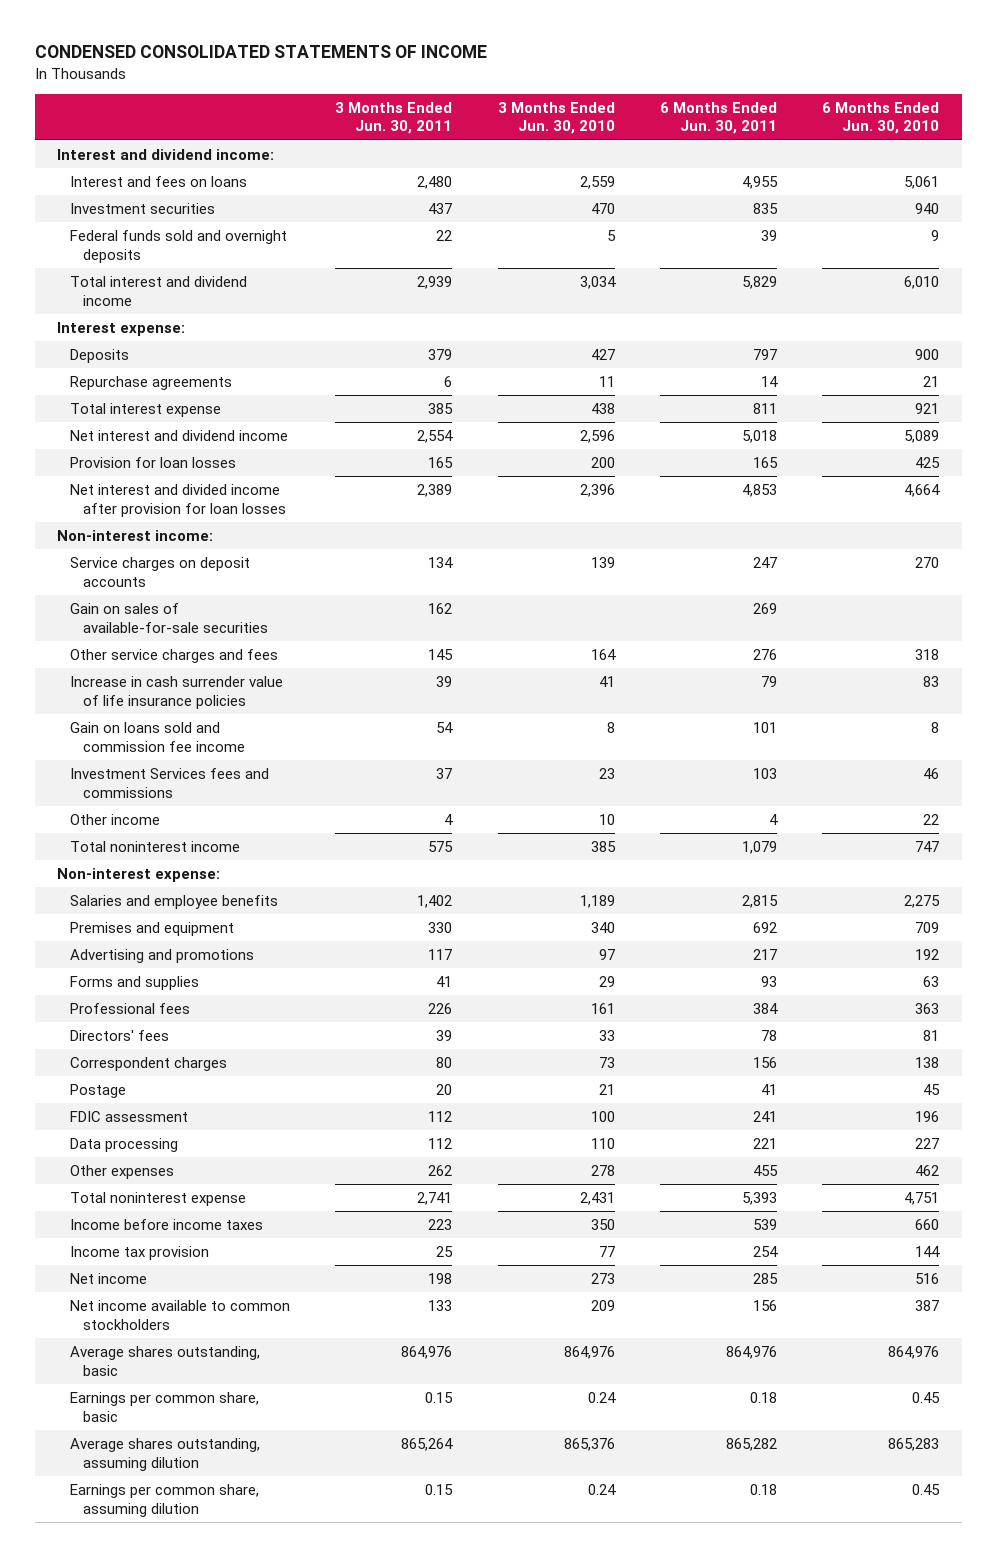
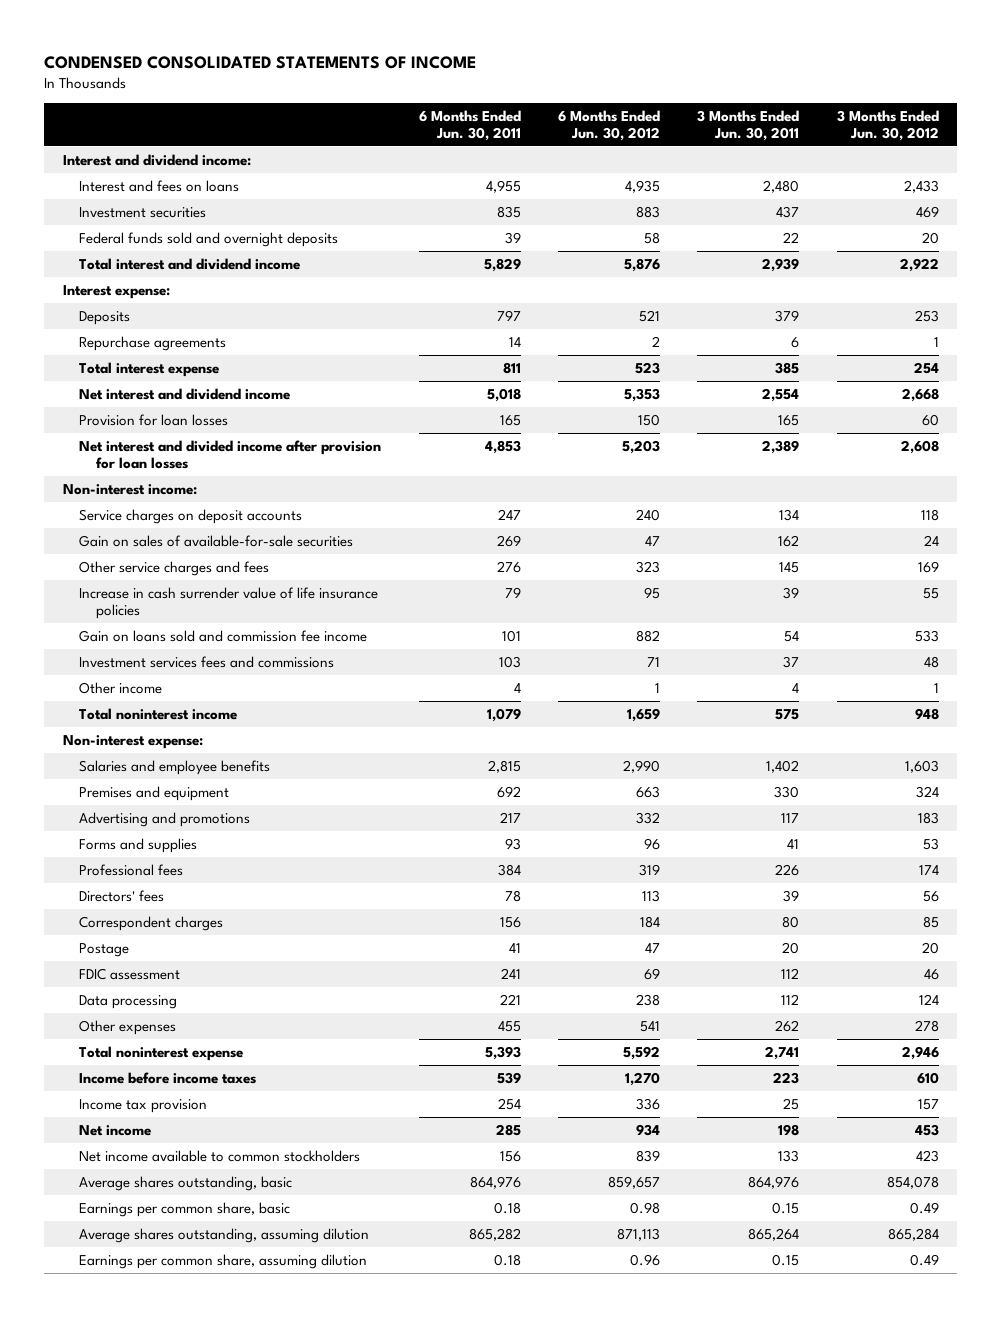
[497,101,615,135] 3 Months Ended Jun. 30, 2010 -> none
[822,101,940,135] 6 Months Ended Jun. 30, 2010 -> none
none -> [558,109,661,142] 6 Months Ended Jun. 30, 2012
none -> [836,109,939,142] 3 Months Ended Jun. 30, 2012
[70,768,270,798] Investment Services fees and commissions -> [79,655,335,668] Investment services fees and commissions

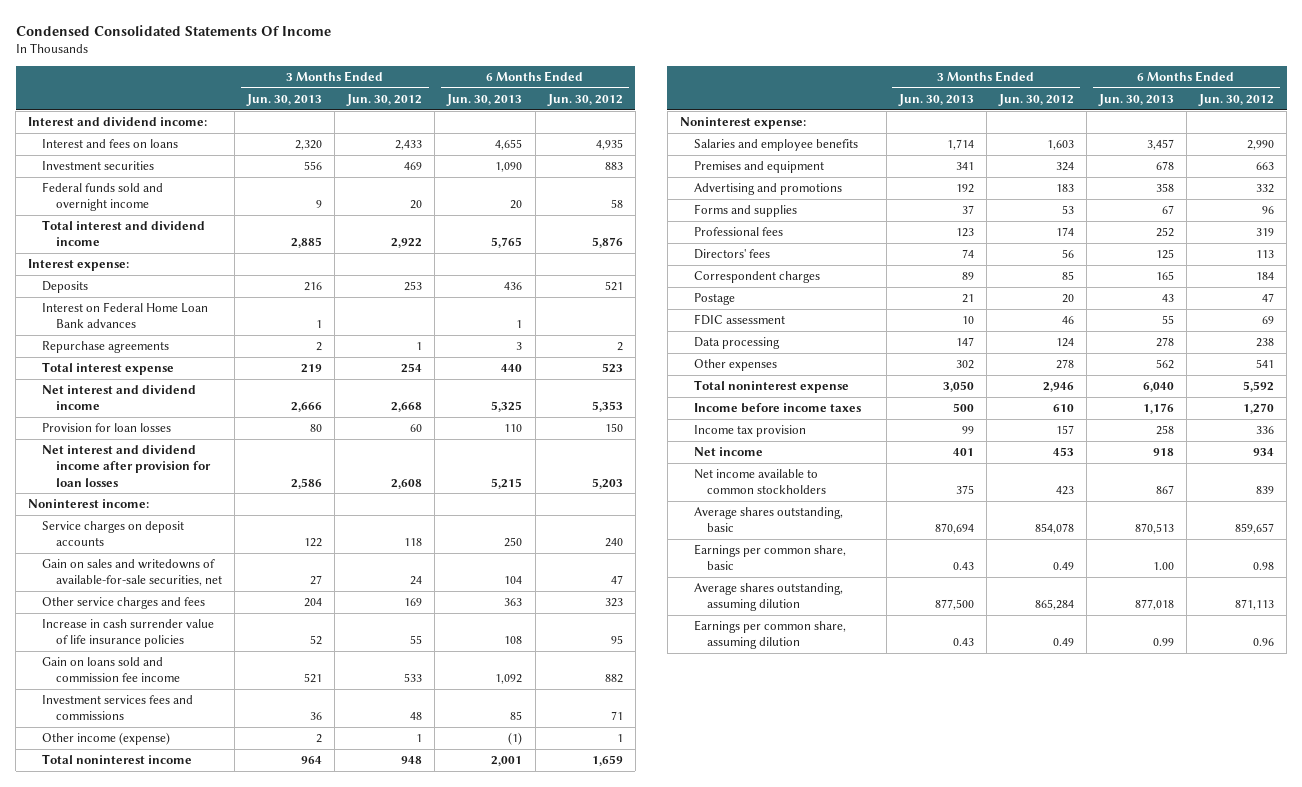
[44,55,477,69] CONDENSED CONSOLIDATED STATEMENTS OF INCOME -> [15,24,331,36] Condensed Consolidated Statements Of Income
[418,109,521,142] 6 Months Ended Jun. 30, 2011 -> none
[697,109,800,142] 3 Months Ended Jun. 30, 2011 -> none
none -> [246,94,323,107] Jun. 30, 2013
none -> [446,94,523,107] Jun. 30, 2013
[79,231,339,247] Federal funds sold and overnight deposits -> [42,182,164,212] Federal funds sold and overnight income
none -> [42,302,209,329] Interest on Federal Home Loan Bank advances
[79,439,382,470] Net interest and divided income after provision for loan losses -> [42,445,212,487] Net interest and dividend income after provision for loan losses
[62,483,197,495] Non-interest income: -> [28,499,150,509] Noninterest income:
[79,534,354,547] Gain on sales of available-for-sale securities -> [42,559,223,587] Gain on sales and writedowns of available-for-sale securities, net
[79,681,163,694] Other income -> [42,732,171,746] Other income (expense)
[62,734,203,749] Non-interest expense: -> [679,117,806,130] Noninterest expense:

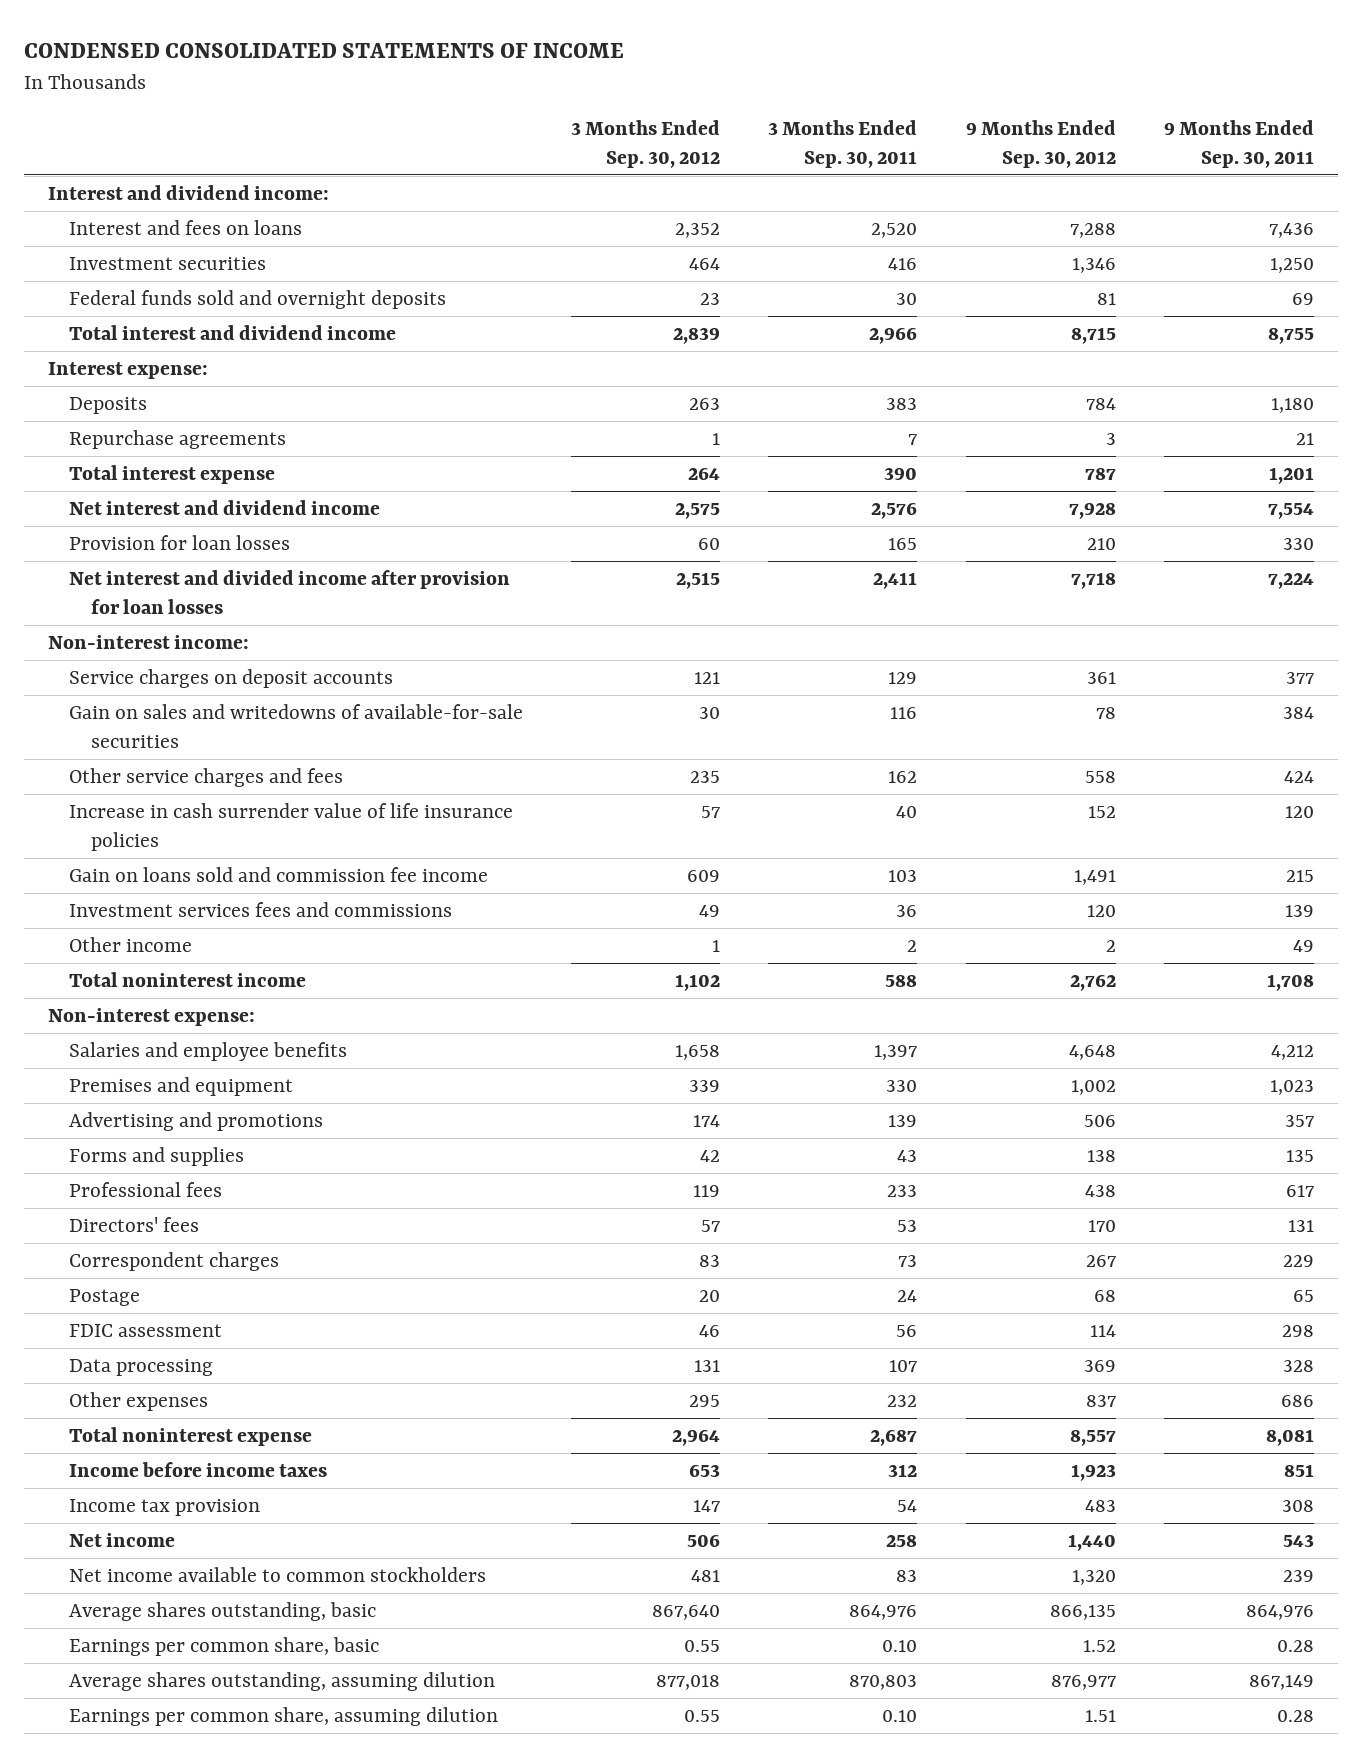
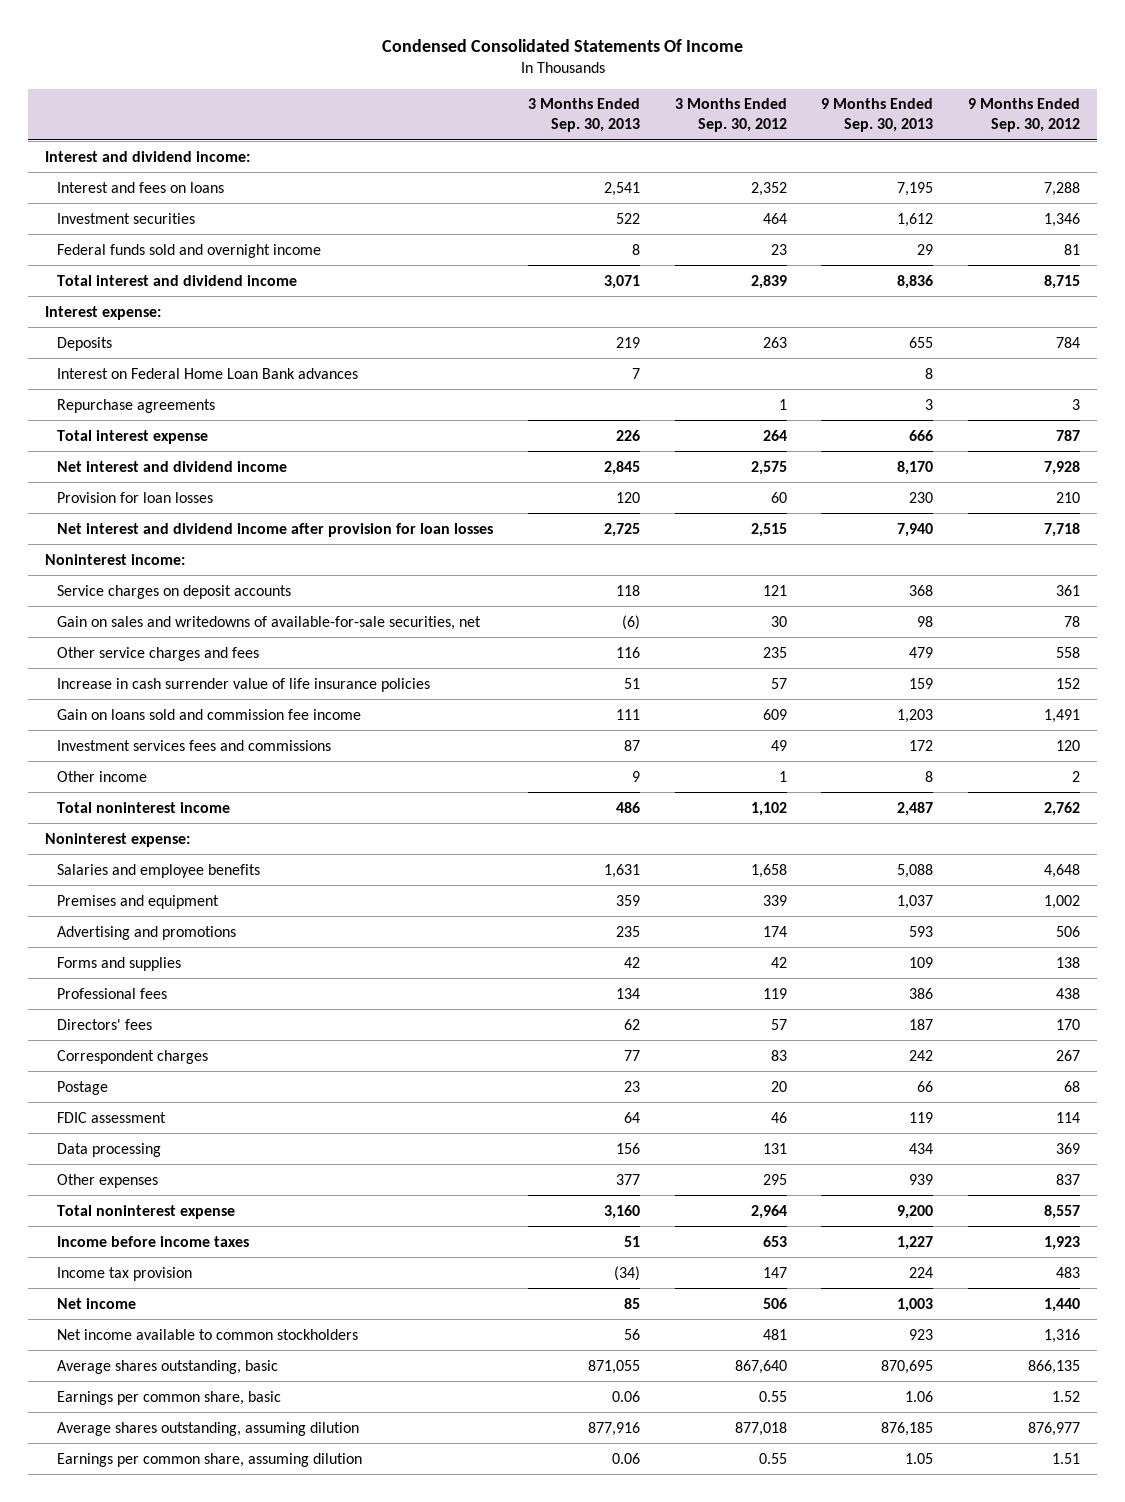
[23,43,624,59] CONDENSED CONSOLIDATED STATEMENTS OF INCOME -> [381,38,743,52] Condensed Consolidated Statements Of Income
[768,120,918,168] 3 Months Ended Sep. 30, 2011 -> none
[1163,120,1314,168] 9 Months Ended Sep. 30, 2011 -> none
none -> [527,98,640,133] 3 Months Ended Sep. 30, 2013
none -> [821,98,934,133] 9 Months Ended Sep. 30, 2013
[69,289,447,309] Federal funds sold and overnight deposits -> [57,243,322,258] Federal funds sold and overnight income
none -> [57,367,359,379] Interest on Federal Home Loan Bank advances
[69,569,511,614] Net interest and divided income after provision for loan losses -> [57,522,494,537] Net interest and dividend income after provision for loan losses
[47,634,249,649] Non-interest income: -> [45,553,186,565] Noninterest income:
[69,703,524,748] Gain on sales and writedowns of available-for-sale securities -> [57,615,482,630] Gain on sales and writedowns of available-for-sale securities, net
[47,1007,255,1026] Non-interest expense: -> [45,832,191,847] Noninterest expense:
[1071,1569,1116,1585] 1,320 -> [1044,1328,1081,1343] 1,316

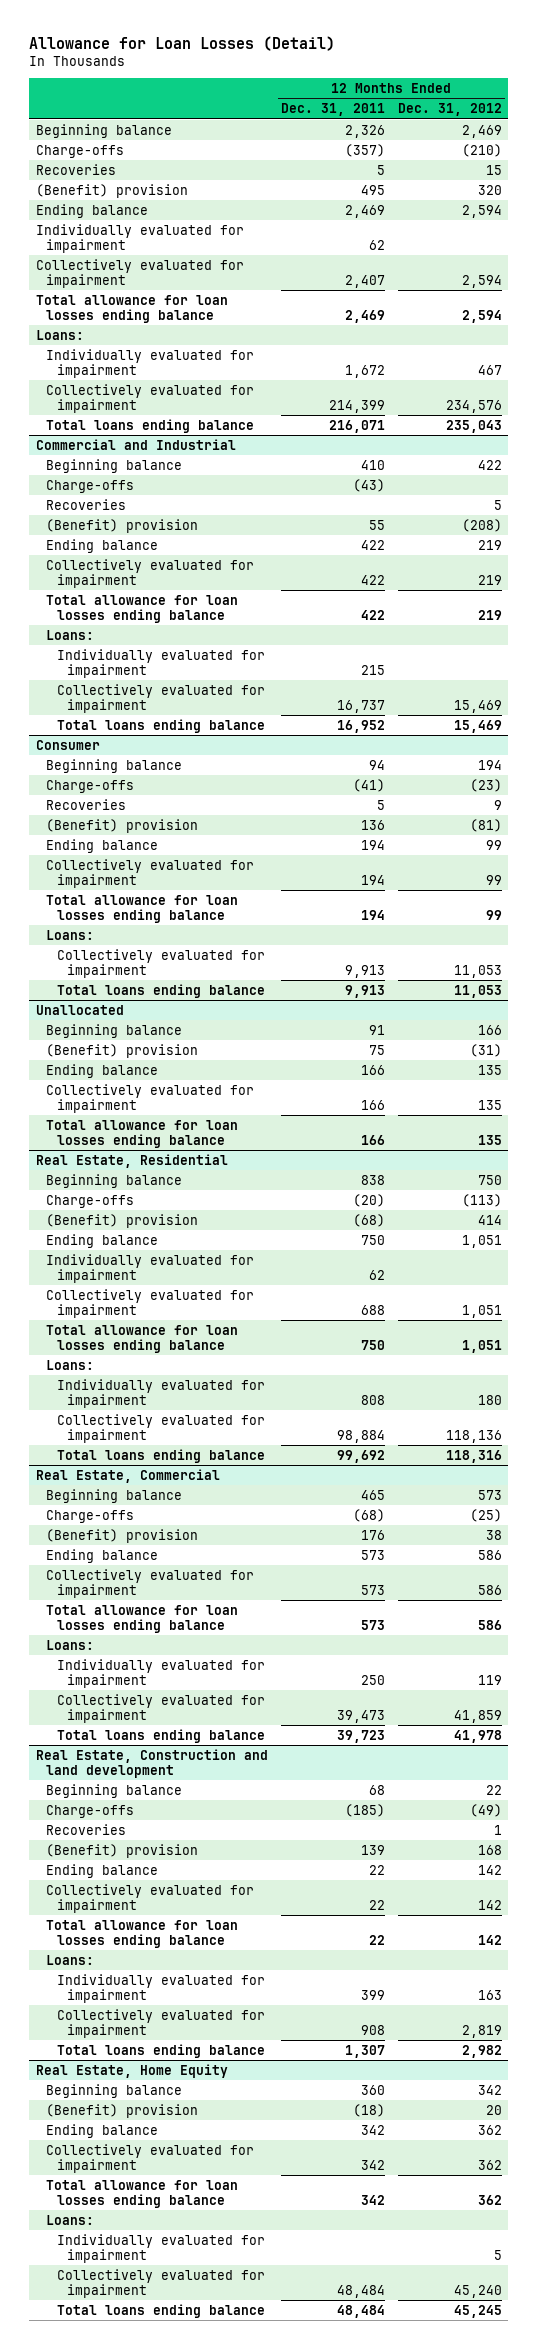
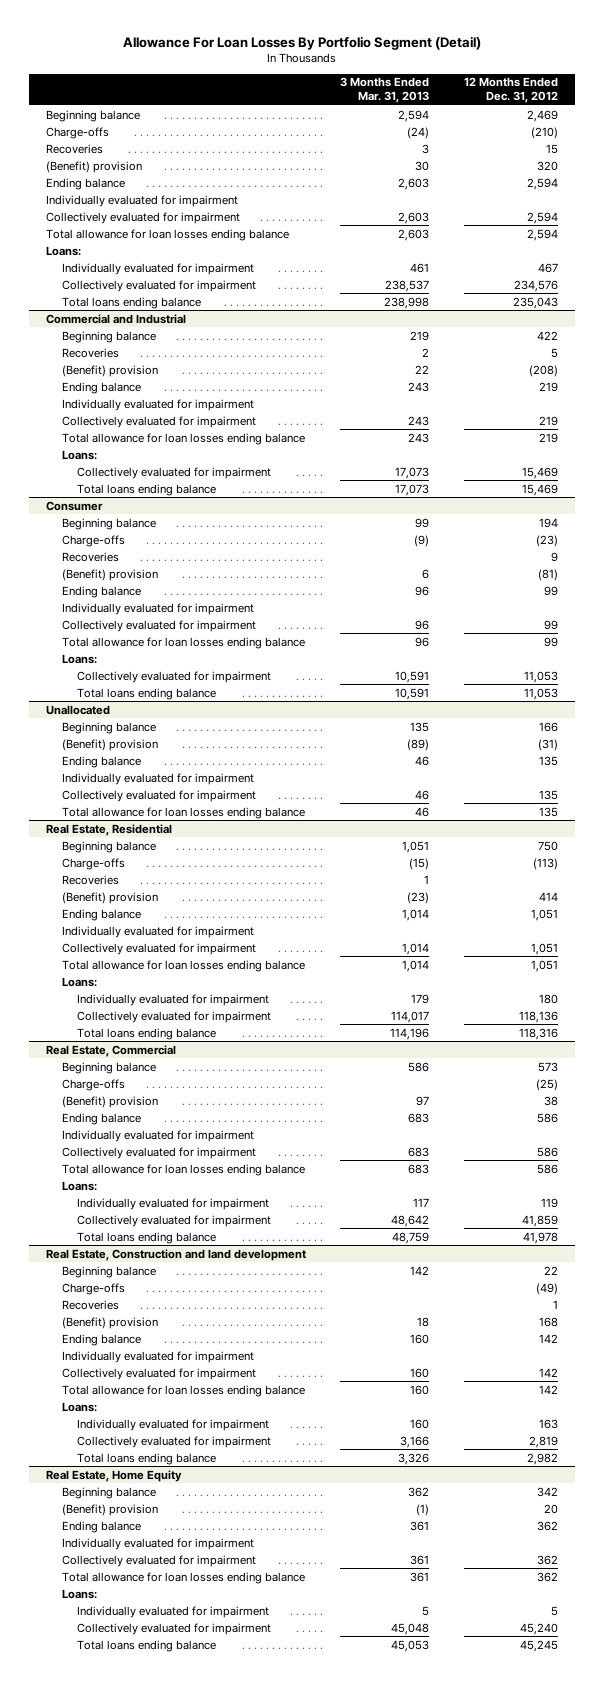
[29,35,336,51] Allowance for Loan Losses (Detail) -> [122,35,481,50] Allowance For Loan Losses By Portfolio Segment (Detail)
[280,103,385,117] Dec. 31, 2011 -> none
none -> [340,77,430,104] 3 Months Ended Mar. 31, 2013
[46,479,135,493] Charge-offs -> none
[56,648,265,678] Individually evaluated for impairment -> [61,398,254,411] Individually evaluated for impairment
none -> [61,602,254,615] Individually evaluated for impairment
none -> [61,772,254,785] Individually evaluated for impairment
none -> [61,874,119,885] Recoveries
none -> [61,1129,254,1142] Individually evaluated for impairment
none -> [61,1350,254,1363] Individually evaluated for impairment
none -> [61,1537,254,1550] Individually evaluated for impairment

